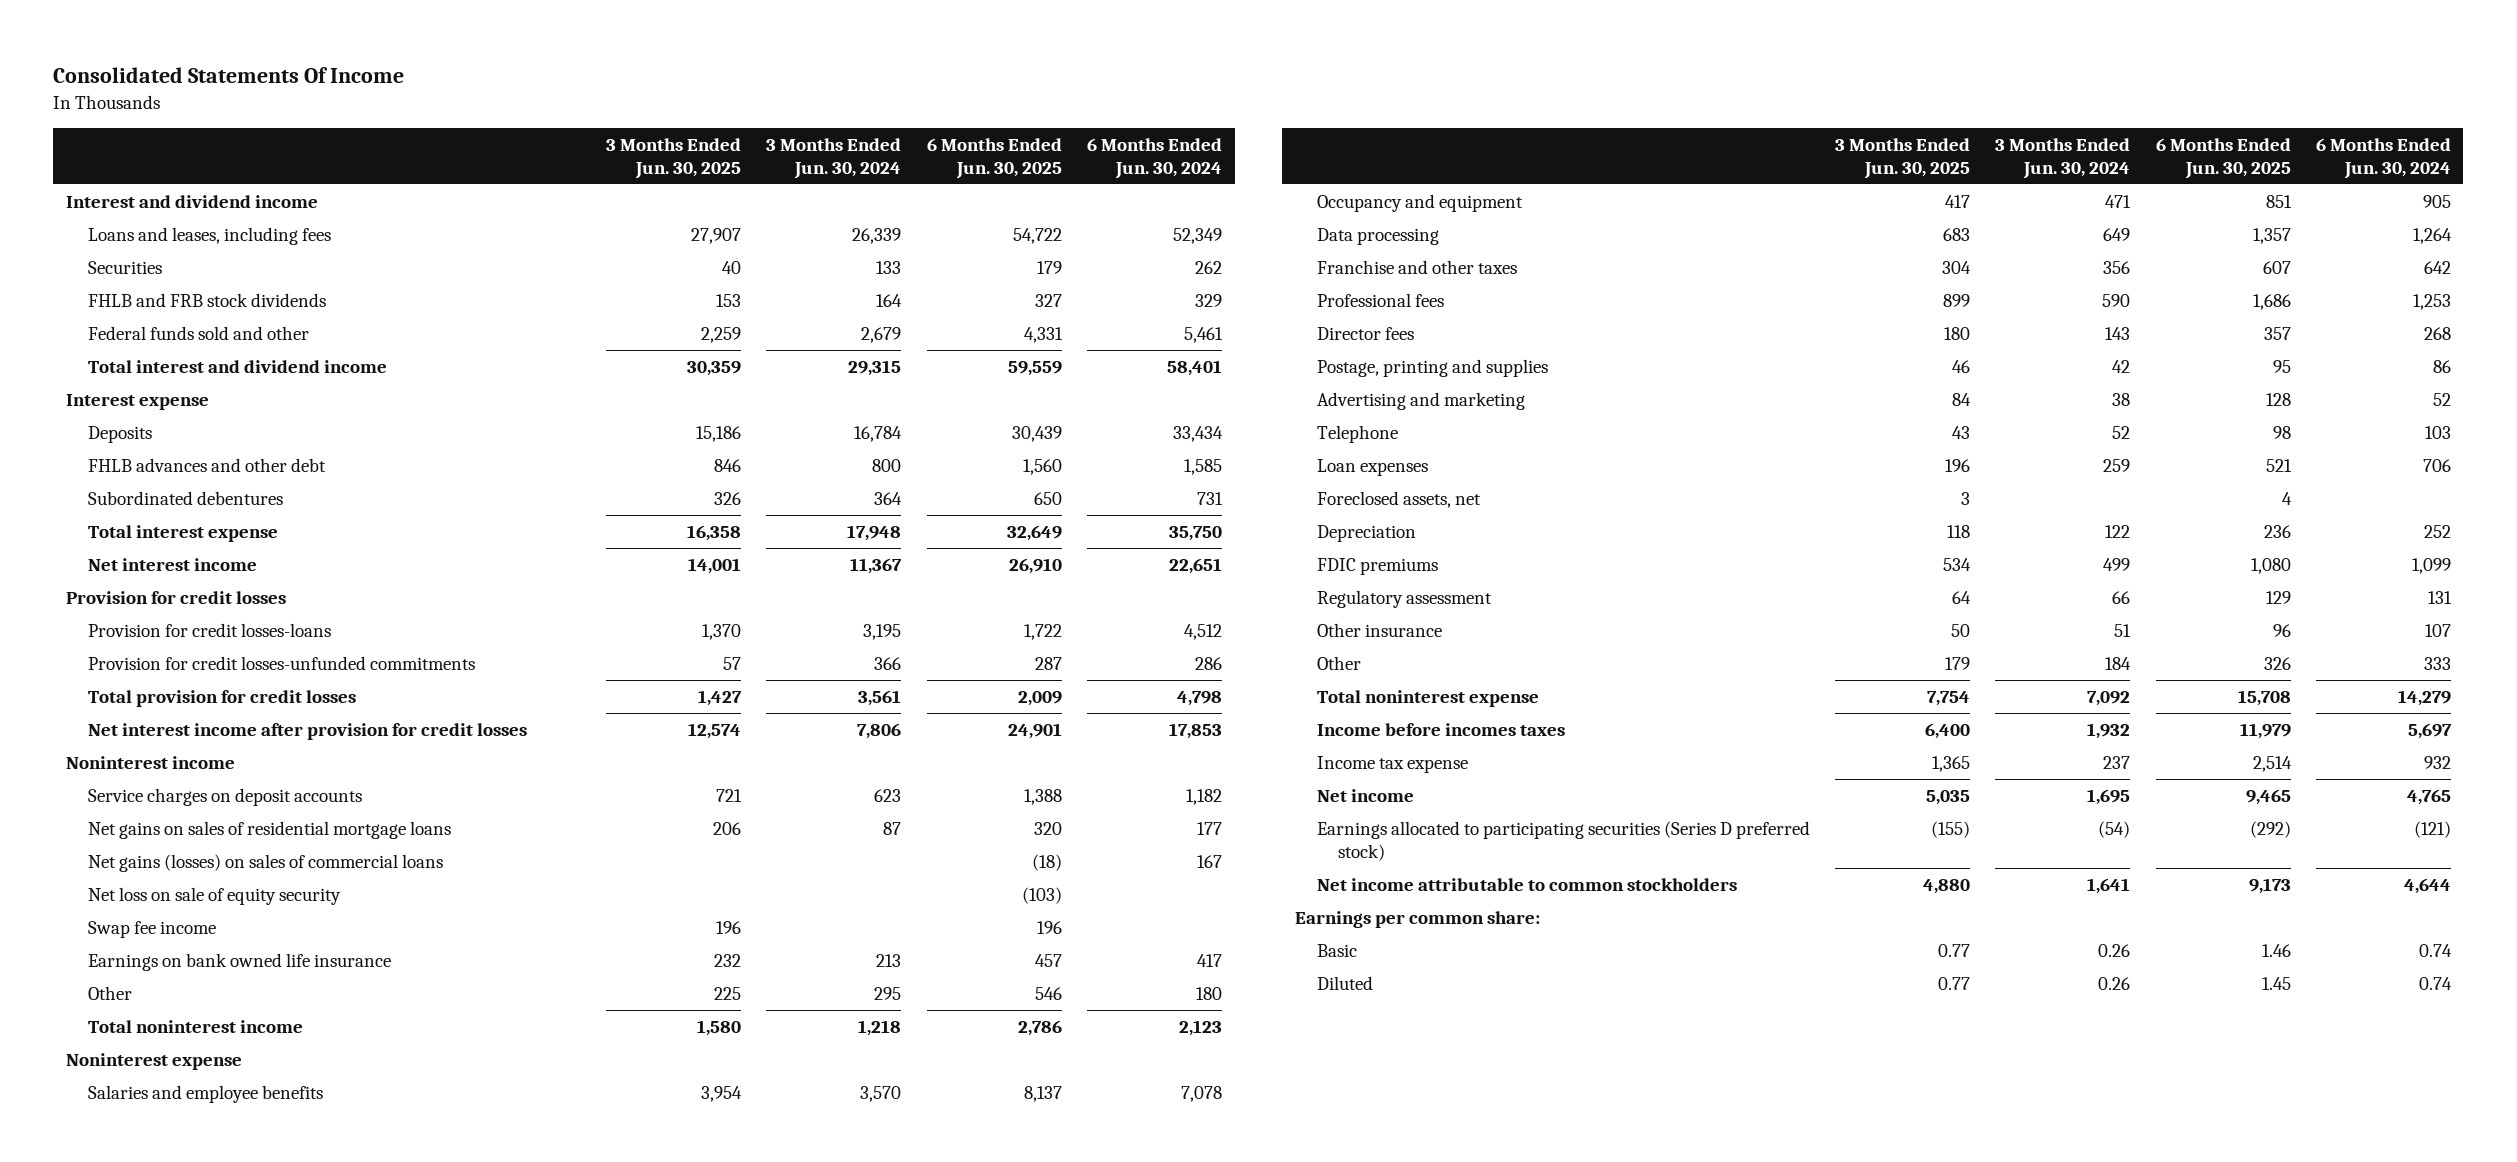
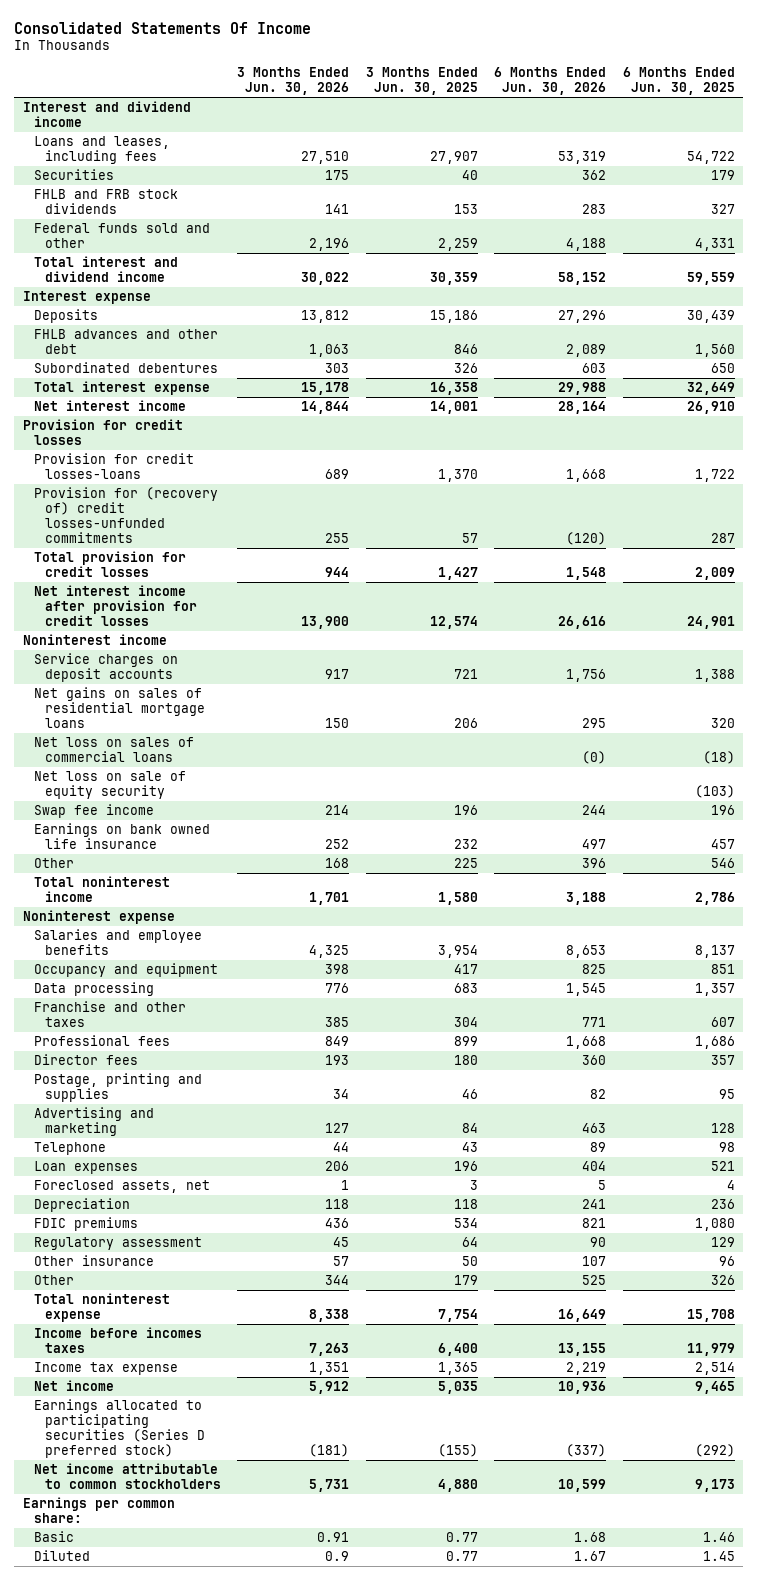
[766,138,902,179] 3 Months Ended Jun. 30, 2024 -> none
[1086,138,1222,179] 6 Months Ended Jun. 30, 2024 -> none
none -> [237,67,350,95] 3 Months Ended Jun. 30, 2026
none -> [494,67,607,95] 6 Months Ended Jun. 30, 2026
[87,656,475,671] Provision for credit losses-unfunded commitments -> [33,487,218,544] Provision for (recovery of) credit losses-unfunded commitments
[87,854,443,873] Net gains (losses) on sales of commercial loans -> [33,737,194,763] Net loss on sales of commercial loans

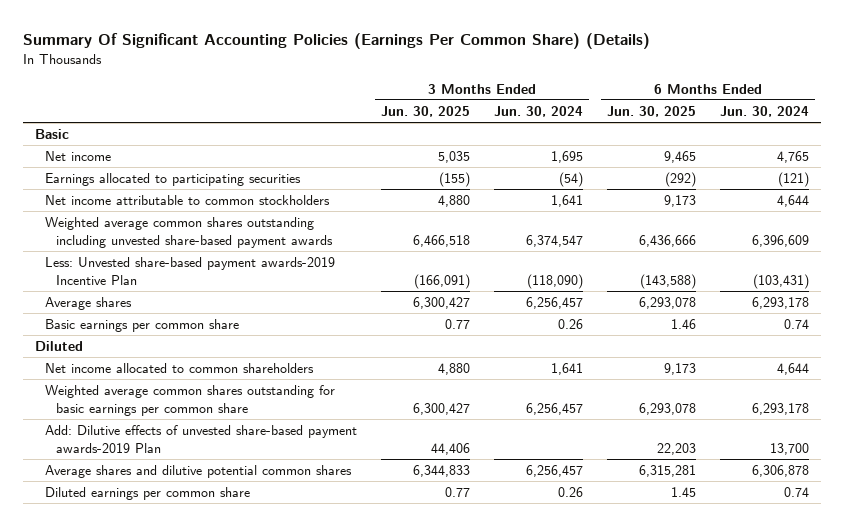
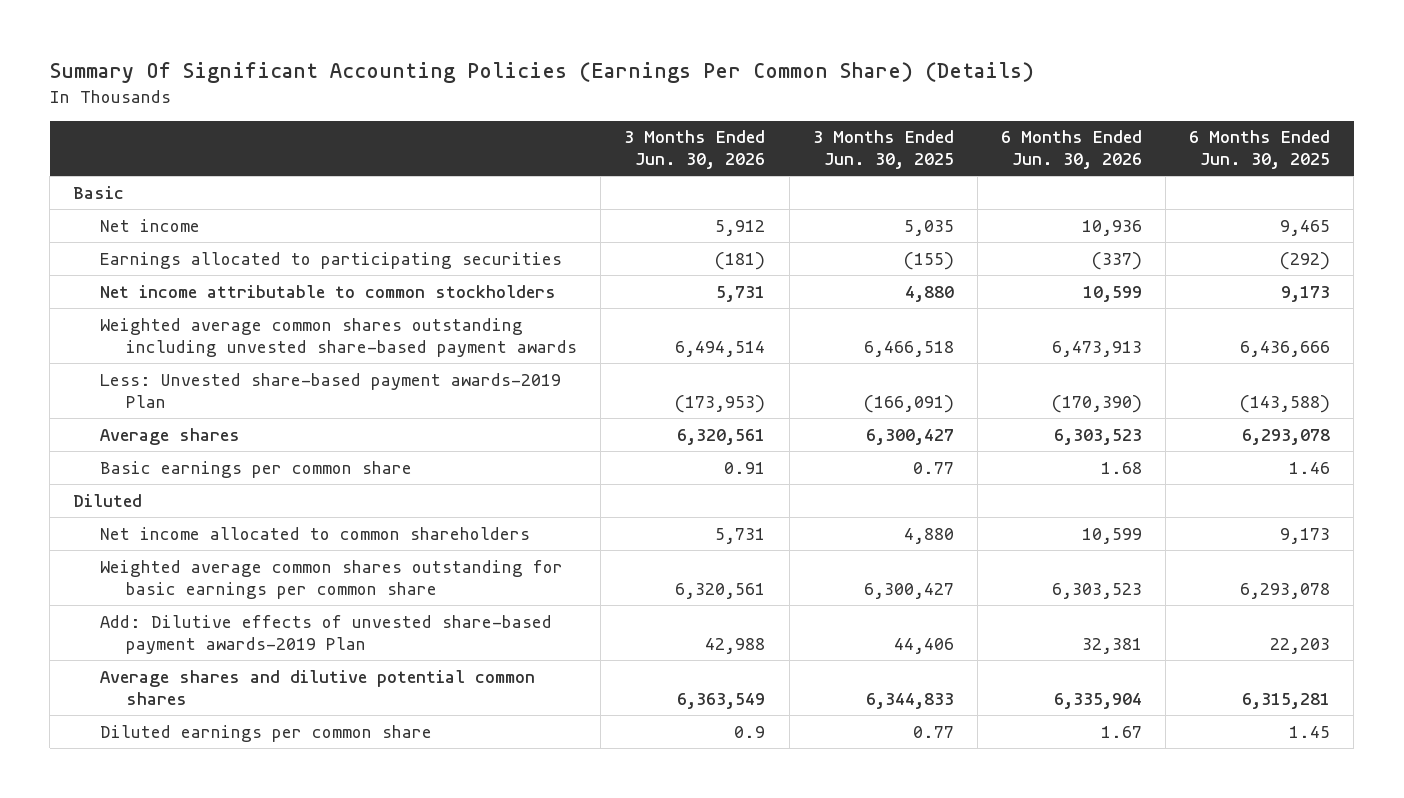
[494,105,584,117] Jun. 30, 2024 -> none
[719,105,809,117] Jun. 30, 2024 -> none
none -> [624,130,766,170] 3 Months Ended Jun. 30, 2026
none -> [1000,130,1142,170] 6 Months Ended Jun. 30, 2026
[45,256,336,285] Less: Unvested share-based payment awards-2019 Incentive Plan -> [99,372,561,408] Less: Unvested share-based payment awards-2019 Plan

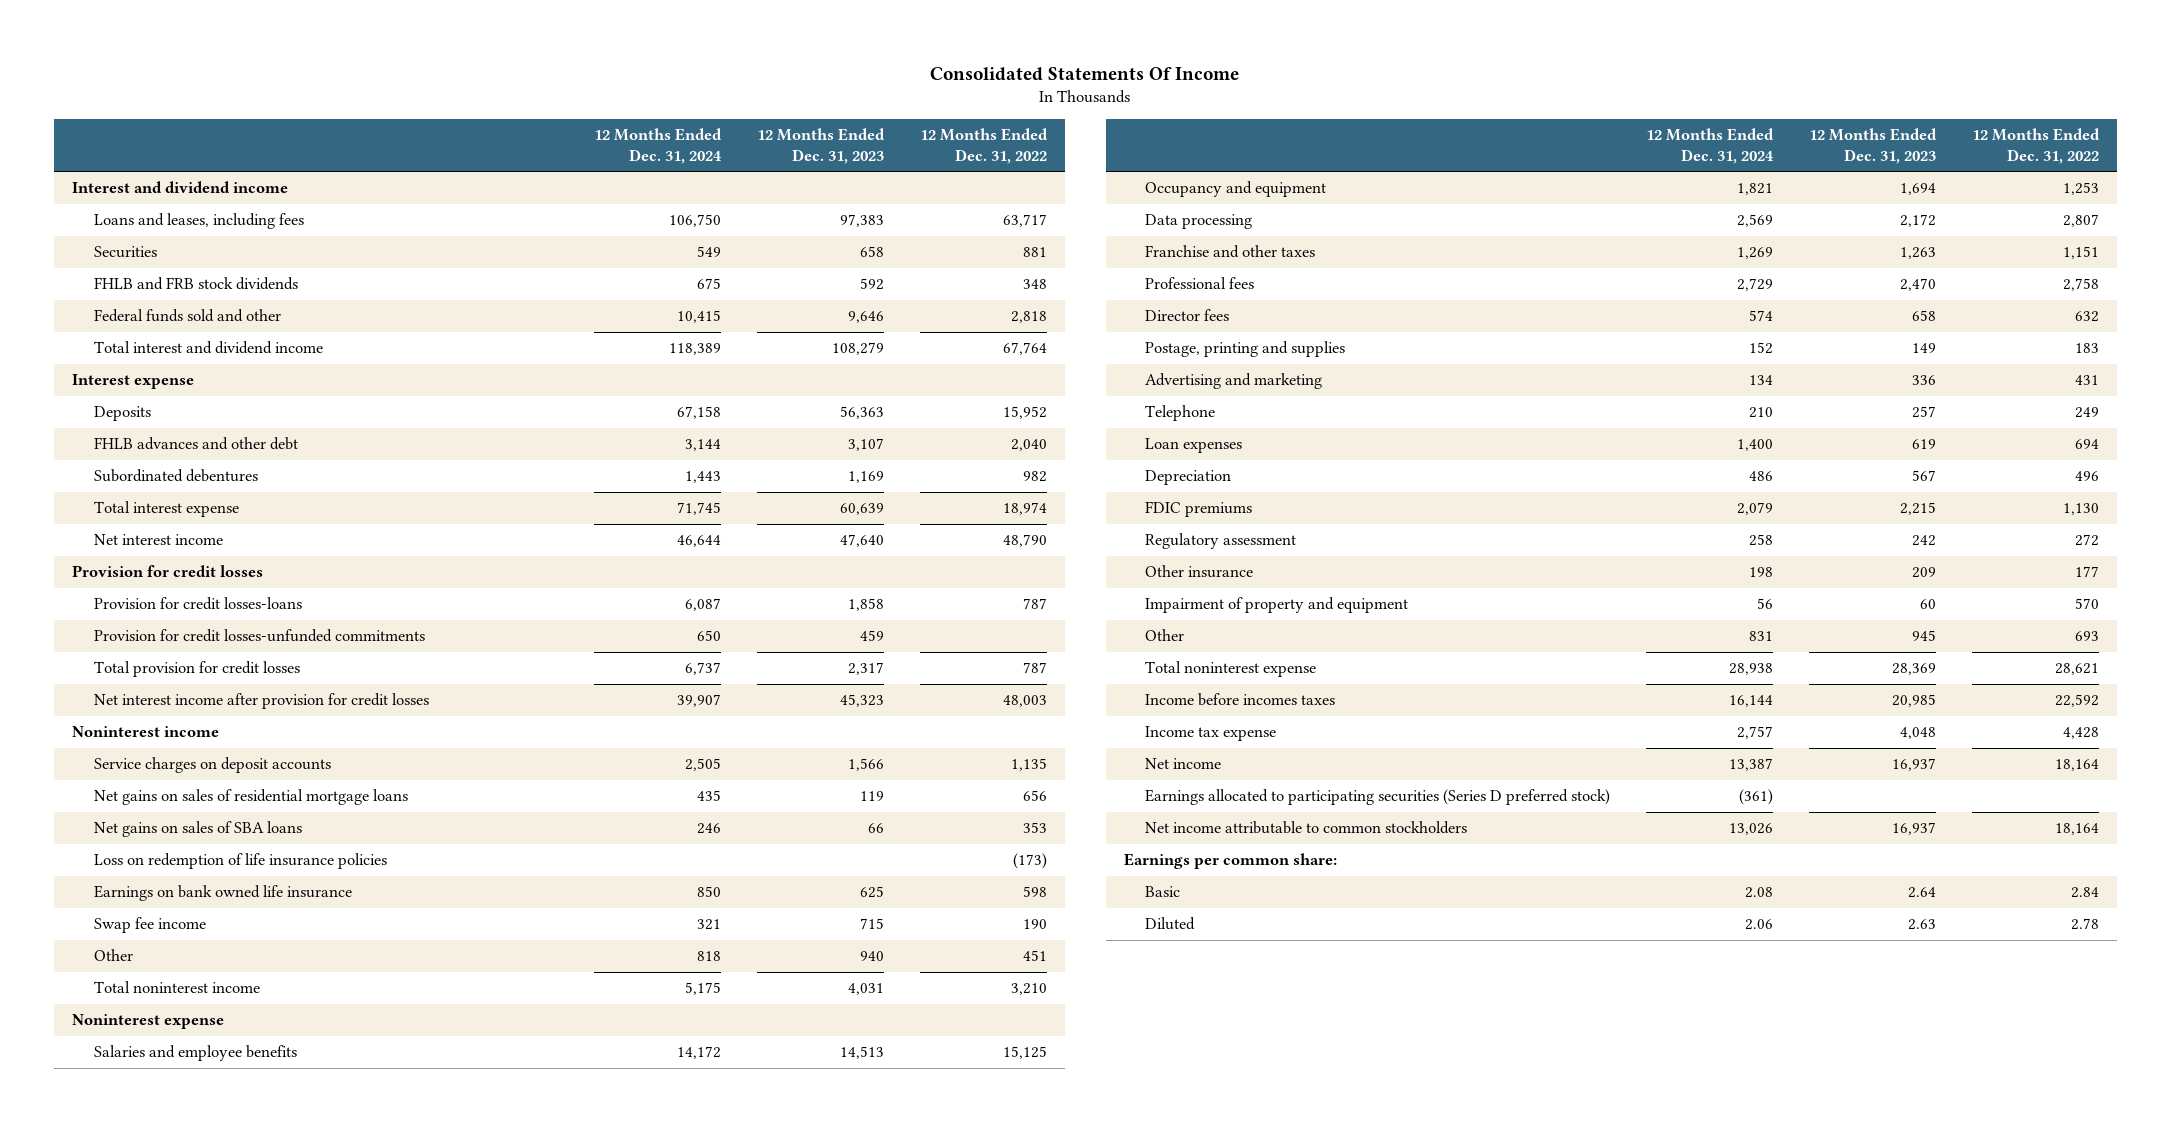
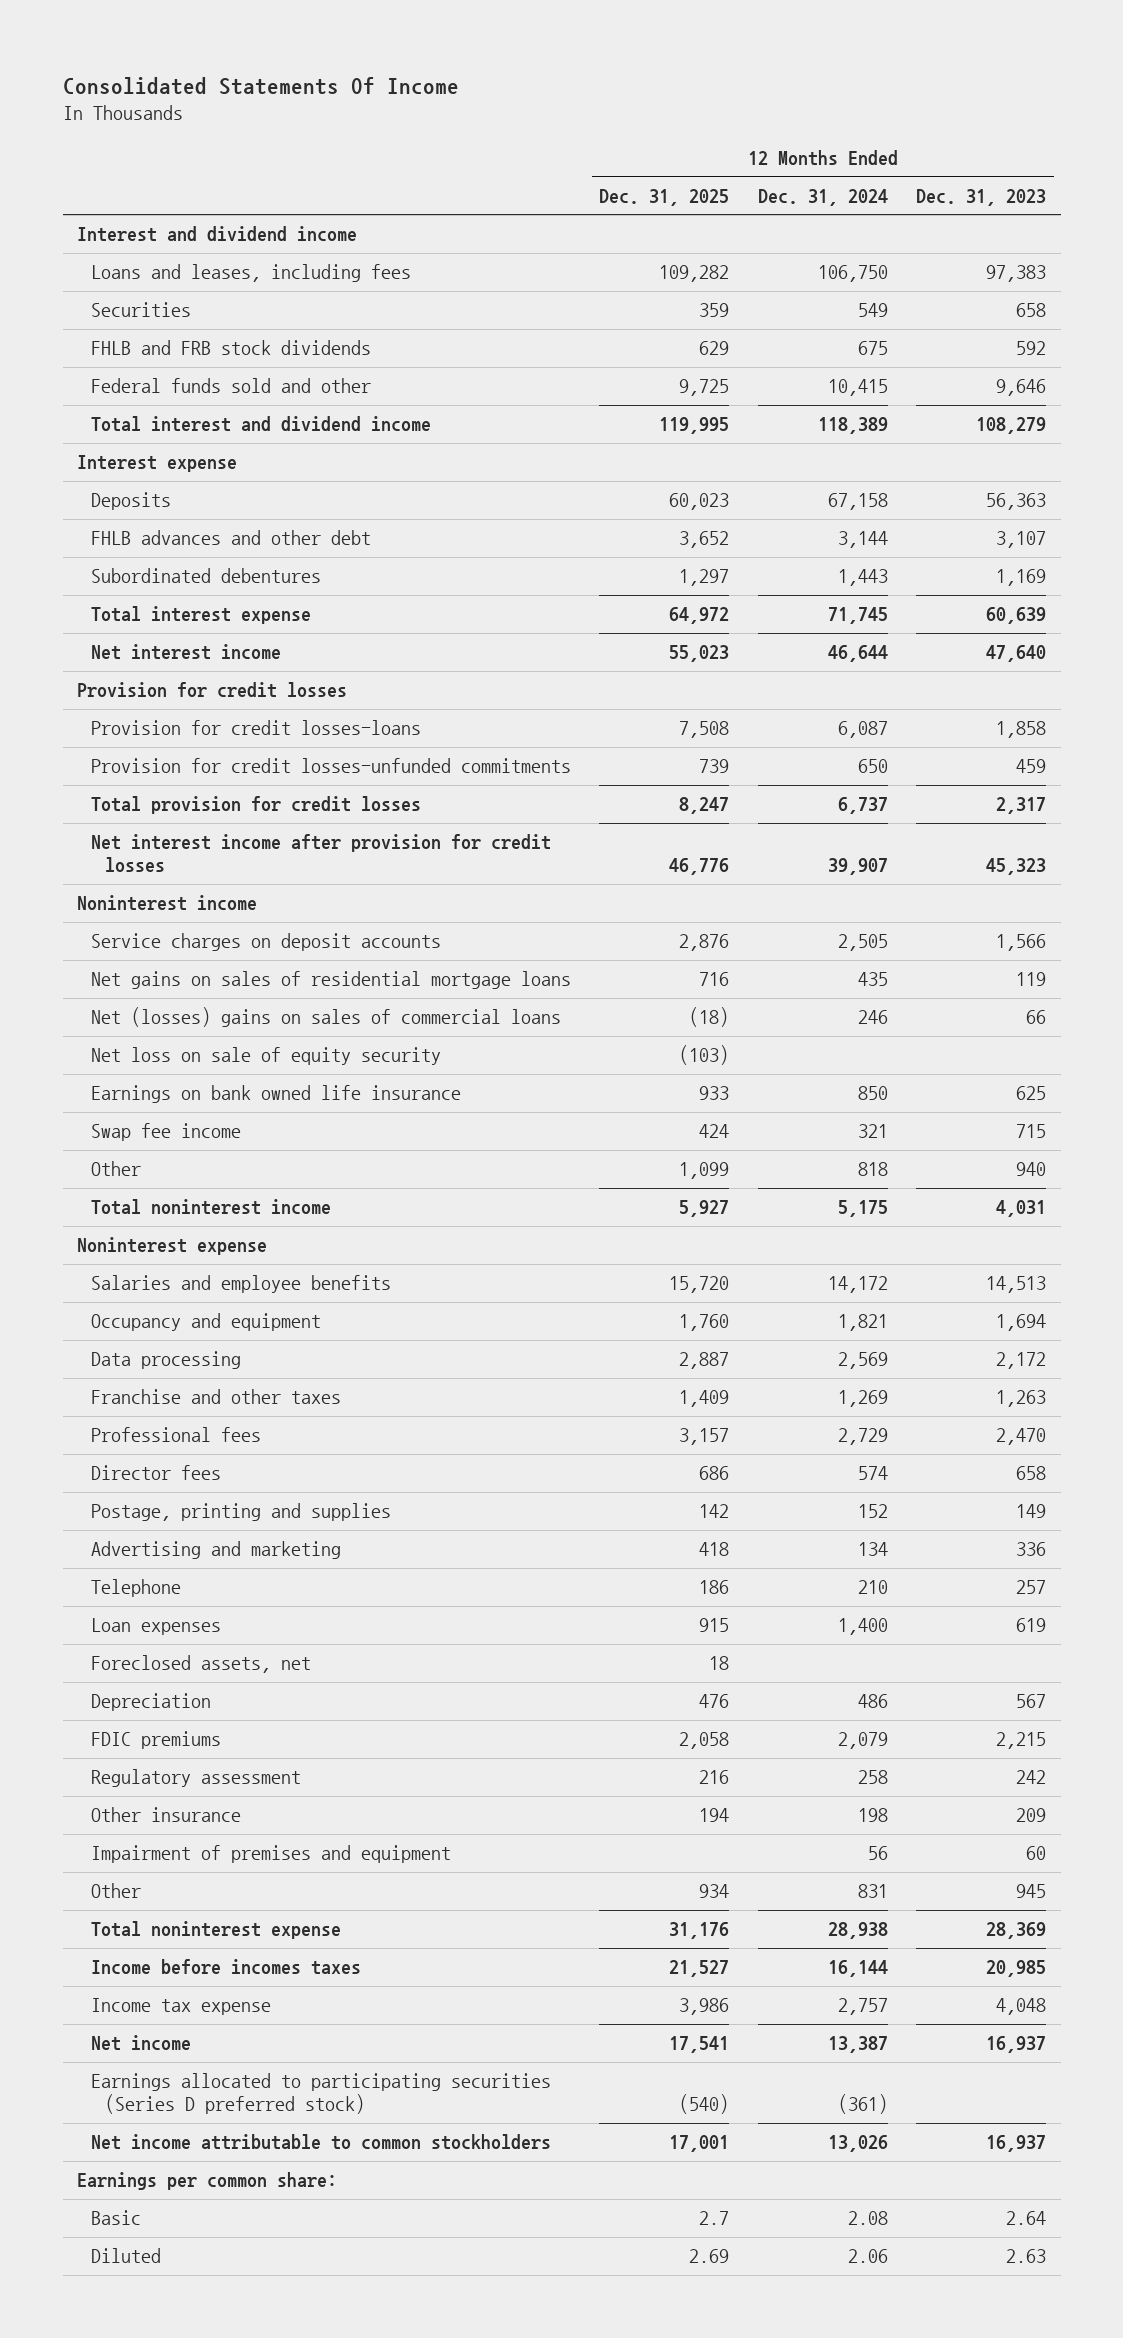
[919,128,1048,164] 12 Months Ended Dec. 31, 2022 -> none
none -> [599,188,730,206] Dec. 31, 2025
[93,853,387,870] Loss on redemption of life insurance policies -> none
[93,821,302,838] Net gains on sales of SBA loans -> [90,1007,561,1028] Net (losses) gains on sales of commercial loans
none -> [90,1047,441,1066] Net loss on sale of equity security
none -> [90,1655,311,1674] Foreclosed assets, net
[1145,597,1409,614] Impairment of property and equipment -> [90,1845,451,1864] Impairment of premises and equipment

